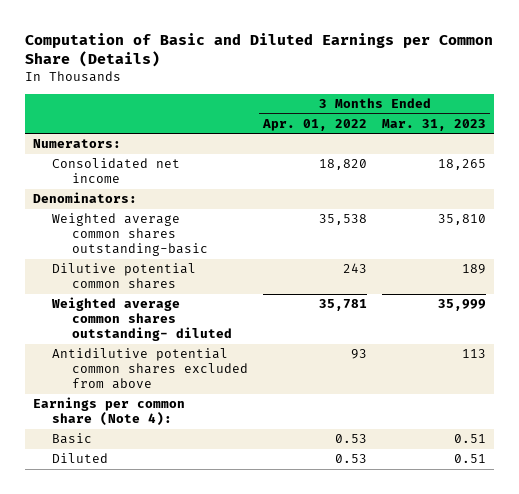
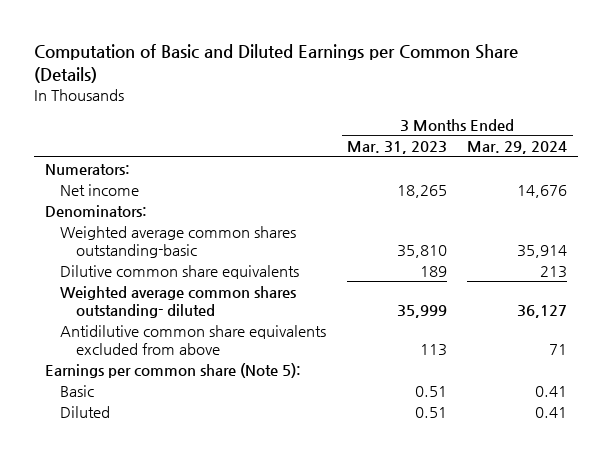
[262,118,368,131] Apr. 01, 2022 -> none
none -> [467,141,568,155] Mar. 29, 2024
[52,158,181,184] Consolidated net income -> [60,183,140,196] Net income
[52,263,197,290] Dilutive potential common shares -> [60,264,300,279] Dilutive common share equivalents
[52,348,248,390] Antidilutive potential common shares excluded from above -> [60,324,327,355] Antidilutive common share equivalents excluded from above
[32,397,185,427] Earnings per common share (Note 4): -> [44,362,301,378] Earnings per common share (Note 5):

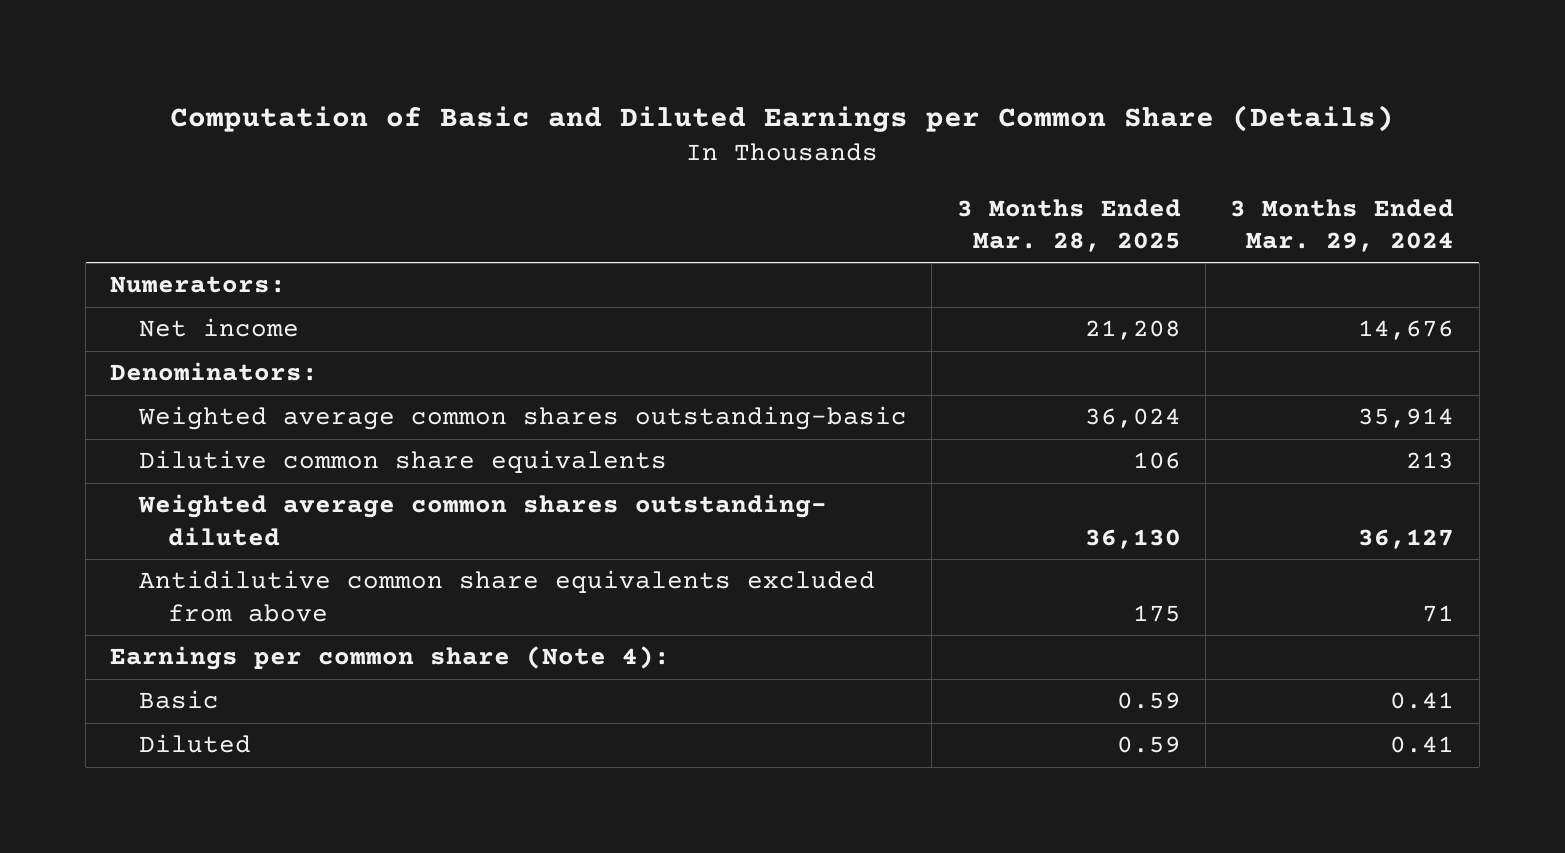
[346,141,447,155] Mar. 31, 2023 -> none
none -> [956,198,1181,252] 3 Months Ended Mar. 28, 2025
[44,362,301,378] Earnings per common share (Note 5): -> [110,646,671,671] Earnings per common share (Note 4):

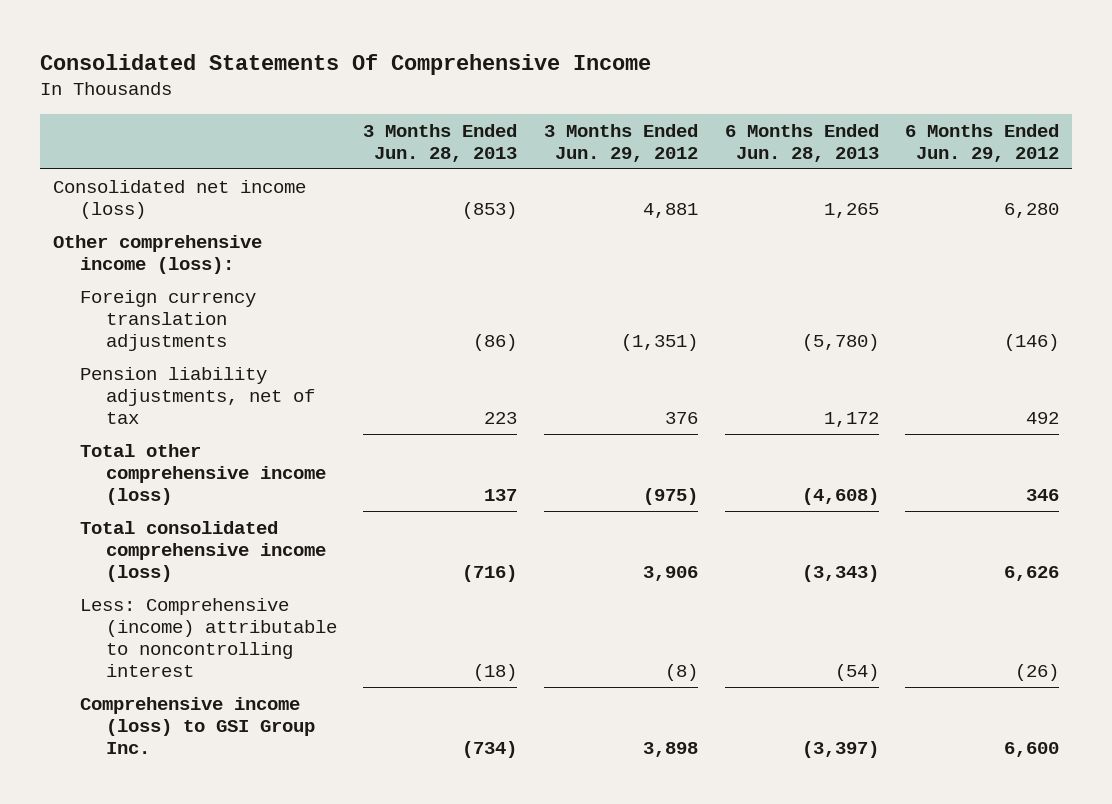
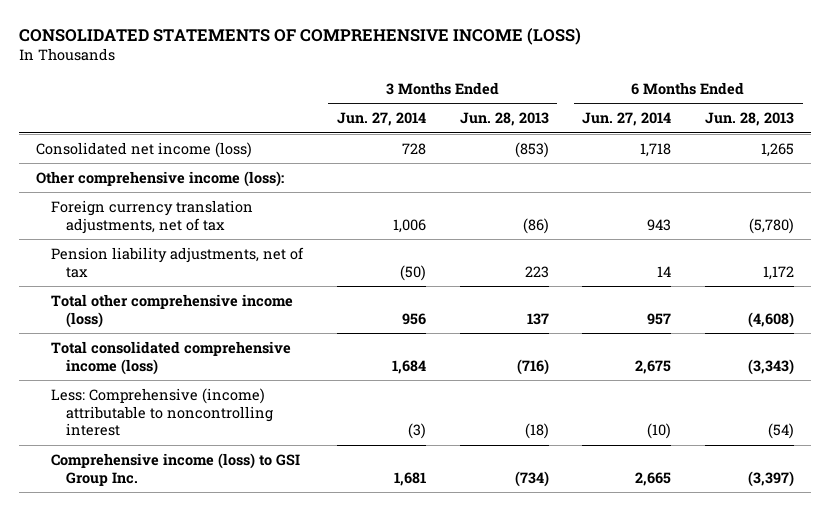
[39,53,651,75] Consolidated Statements Of Comprehensive Income -> [18,28,581,46] CONSOLIDATED STATEMENTS OF COMPREHENSIVE INCOME (LOSS)
[543,123,698,162] 3 Months Ended Jun. 29, 2012 -> none
[905,123,1060,162] 6 Months Ended Jun. 29, 2012 -> none
none -> [336,112,426,127] Jun. 27, 2014
none -> [582,112,672,127] Jun. 27, 2014
[79,289,256,351] Foreign currency translation adjustments -> [50,199,253,234] Foreign currency translation adjustments, net of tax

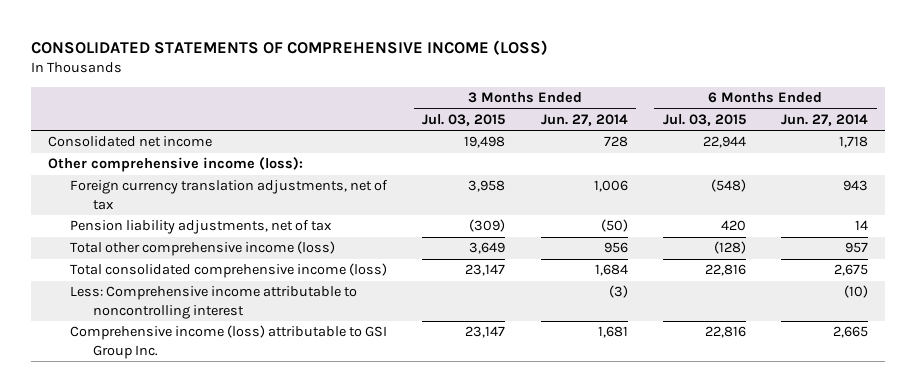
[459,112,549,127] Jun. 28, 2013 -> none
[705,112,795,127] Jun. 28, 2013 -> none
none -> [422,113,506,126] Jul. 03, 2015
none -> [662,113,746,126] Jul. 03, 2015
[35,141,252,158] Consolidated net income (loss) -> [48,136,213,148] Consolidated net income
[50,387,273,437] Less: Comprehensive (income) attributable to noncontrolling interest -> [70,286,358,319] Less: Comprehensive income attributable to noncontrolling interest
[50,452,300,486] Comprehensive income (loss) to GSI Group Inc. -> [70,325,388,359] Comprehensive income (loss) attributable to GSI Group Inc.

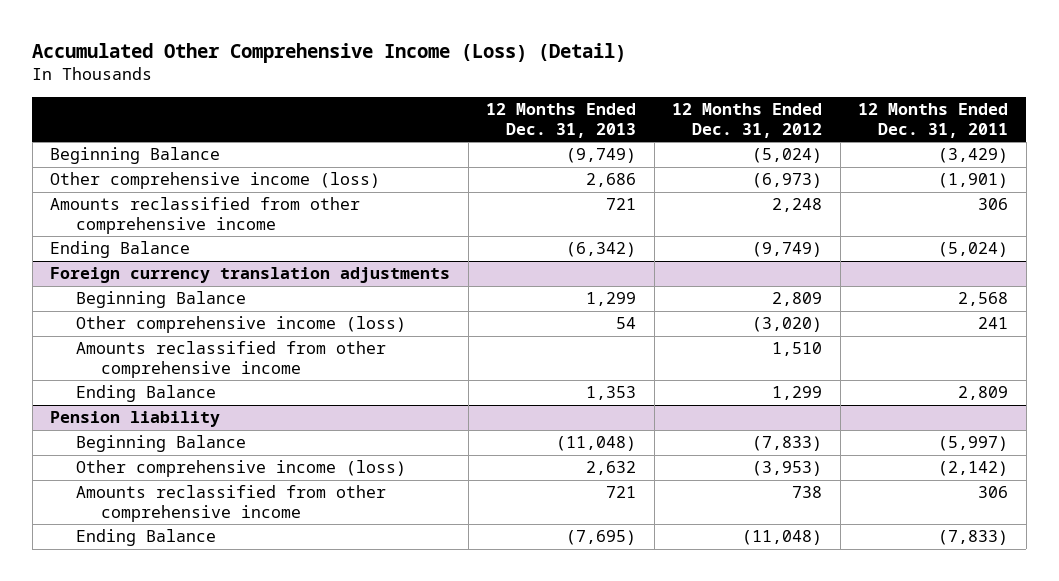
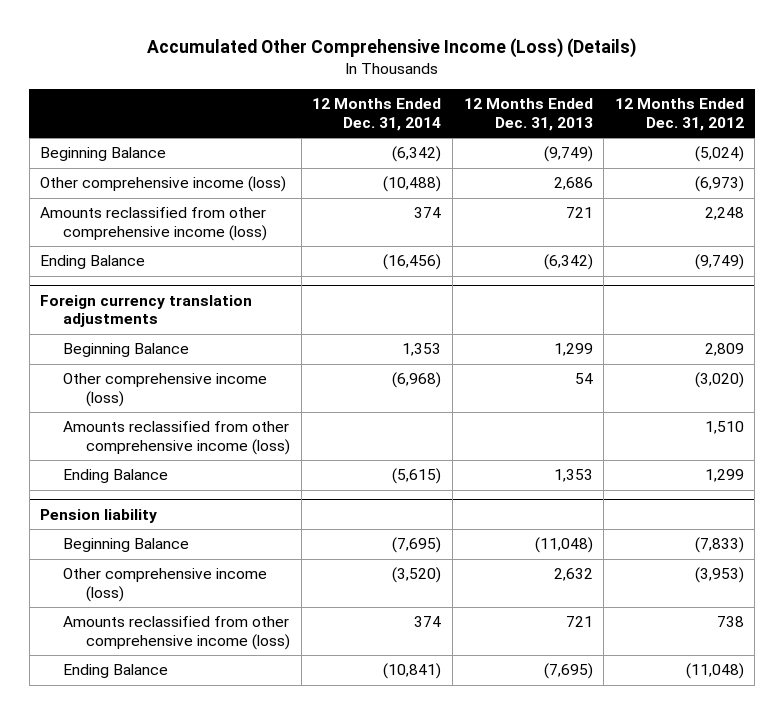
[32,43,627,64] Accumulated Other Comprehensive Income (Loss) (Detail) -> [147,37,637,58] Accumulated Other Comprehensive Income (Loss) (Details)
[858,103,1009,138] 12 Months Ended Dec. 31, 2011 -> none
none -> [312,98,442,132] 12 Months Ended Dec. 31, 2014
[50,197,361,234] Amounts reclassified from other comprehensive income -> [40,207,268,242] Amounts reclassified from other comprehensive income (loss)
[75,341,386,378] Amounts reclassified from other comprehensive income -> [63,421,290,456] Amounts reclassified from other comprehensive income (loss)
[75,485,386,522] Amounts reclassified from other comprehensive income -> [63,616,290,651] Amounts reclassified from other comprehensive income (loss)

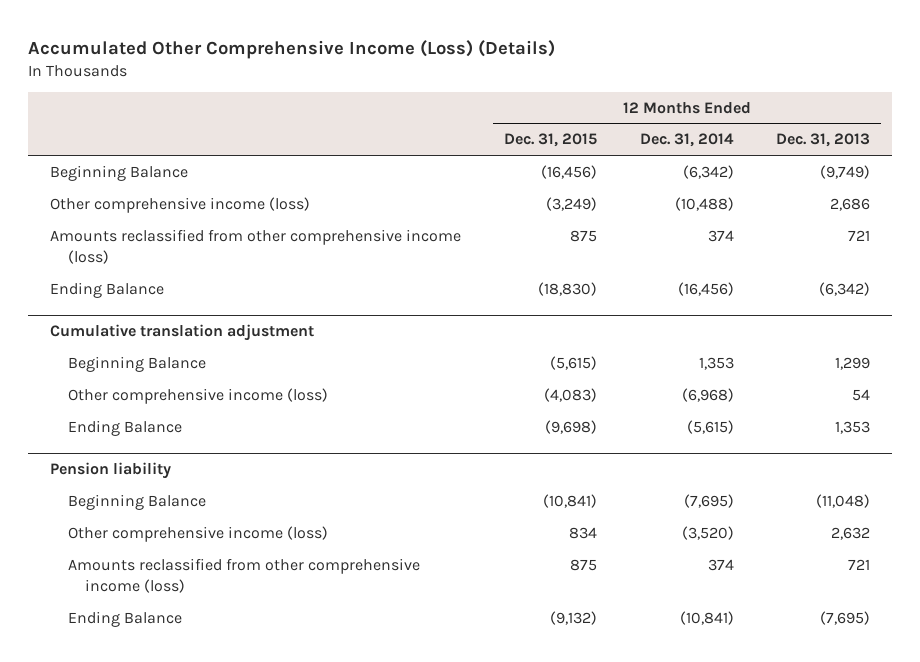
[614,98,744,132] 12 Months Ended Dec. 31, 2012 -> none
none -> [503,133,597,148] Dec. 31, 2015
[40,294,253,328] Foreign currency translation adjustments -> [49,324,314,342] Cumulative translation adjustment
[63,421,290,456] Amounts reclassified from other comprehensive income (loss) -> none

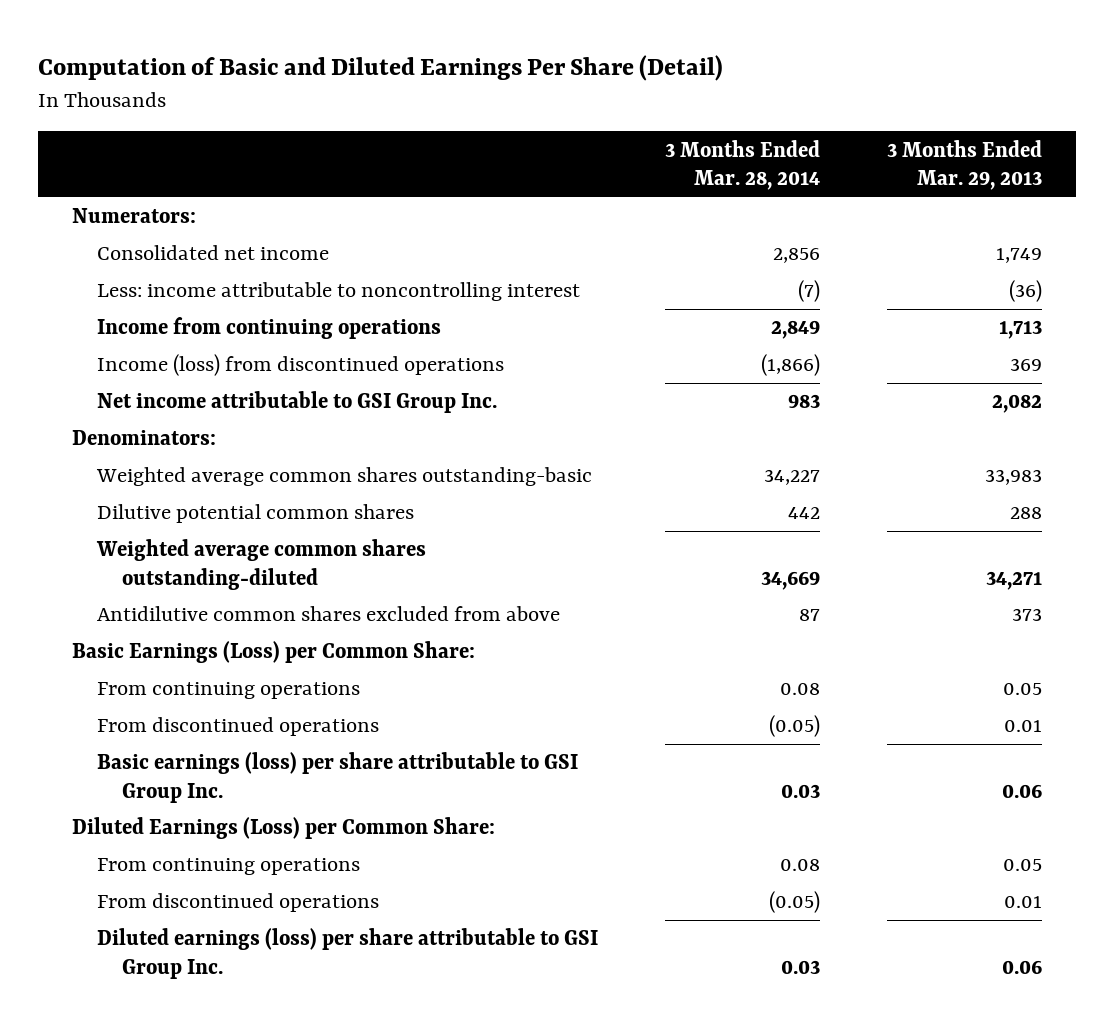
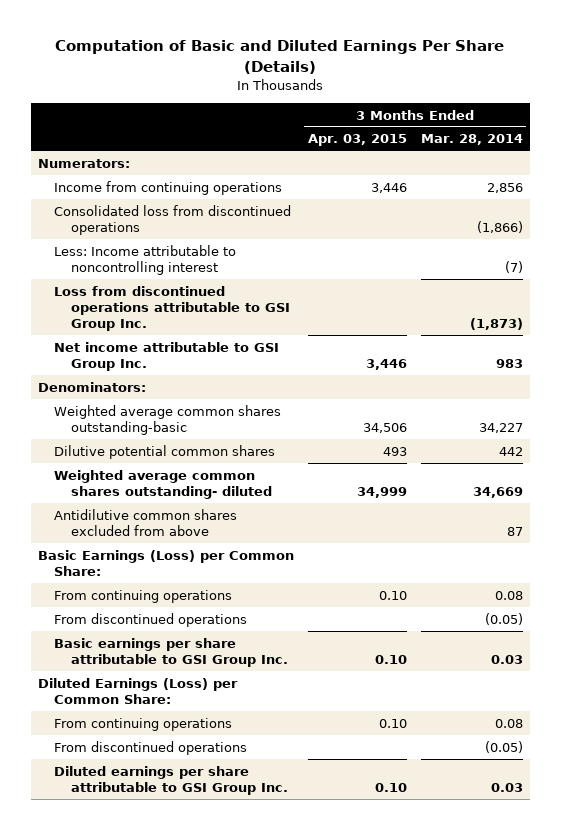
[38,55,724,82] Computation of Basic and Diluted Earnings Per Share (Detail) -> [55,40,505,74] Computation of Basic and Diluted Earnings Per Share (Details)
[887,139,1043,190] 3 Months Ended Mar. 29, 2013 -> none
none -> [307,134,407,147] Apr. 03, 2015
[96,317,441,340] Income from continuing operations -> none
[96,245,329,261] Consolidated net income -> [54,180,283,195] Income from continuing operations
none -> [54,204,292,235] Consolidated loss from discontinued operations
[96,282,580,302] Less: income attributable to noncontrolling interest -> [54,244,237,275] Less: Income attributable to noncontrolling interest
[96,354,504,377] Income (loss) from discontinued operations -> [54,285,290,331] Loss from discontinued operations attributable to GSI Group Inc.
[761,354,821,377] (1,866) -> [469,317,523,330] (1,873)
[95,539,426,590] Weighted average common shares outstanding-diluted -> [54,469,272,499] Weighted average common shares outstanding- diluted
[96,752,578,803] Basic earnings (loss) per share attributable to GSI Group Inc. -> [54,637,288,667] Basic earnings per share attributable to GSI Group Inc.
[96,928,598,979] Diluted earnings (loss) per share attributable to GSI Group Inc. -> [54,765,288,795] Diluted earnings per share attributable to GSI Group Inc.

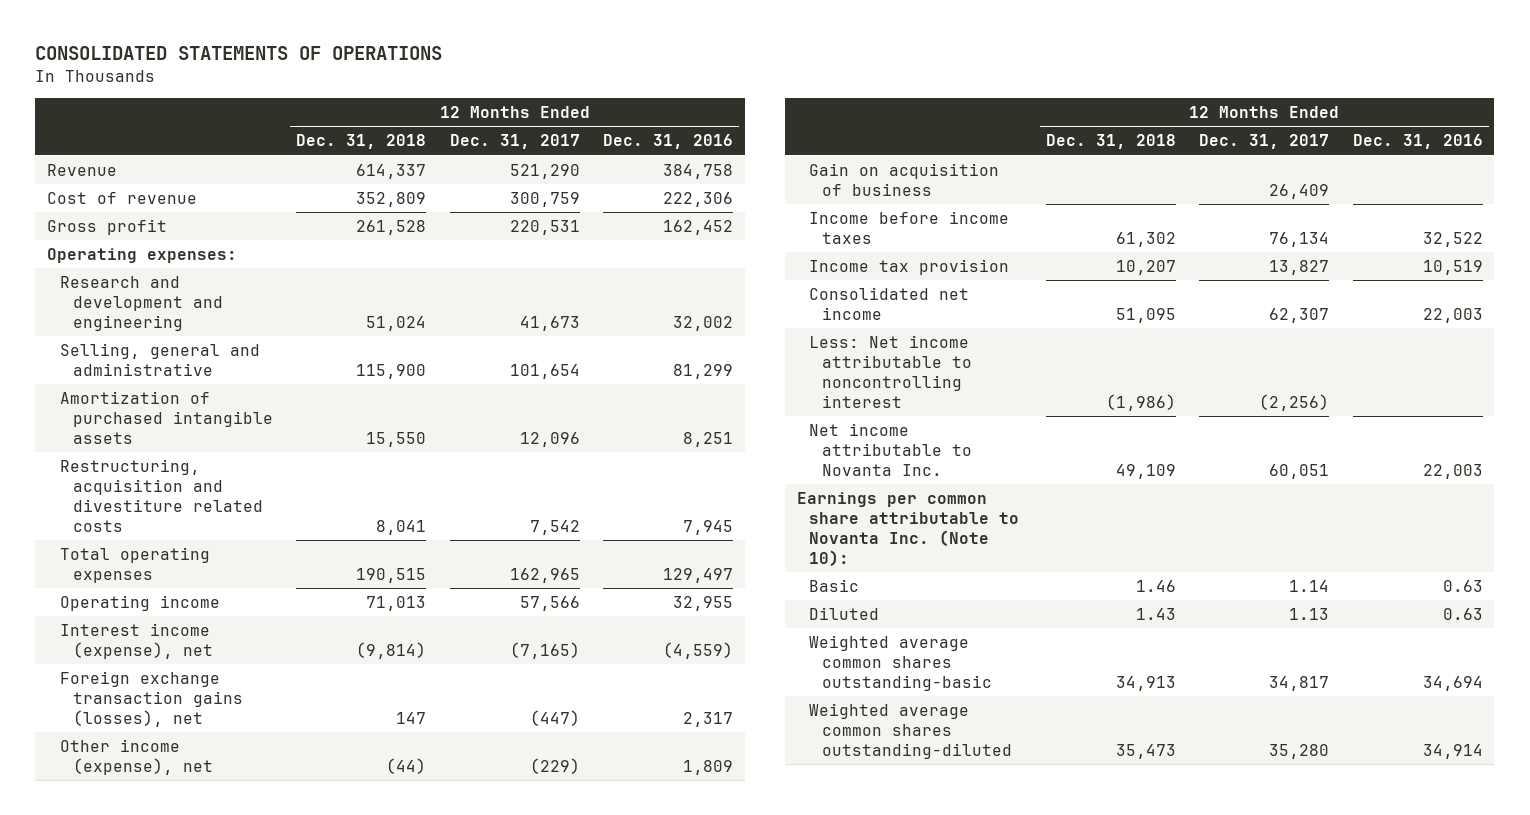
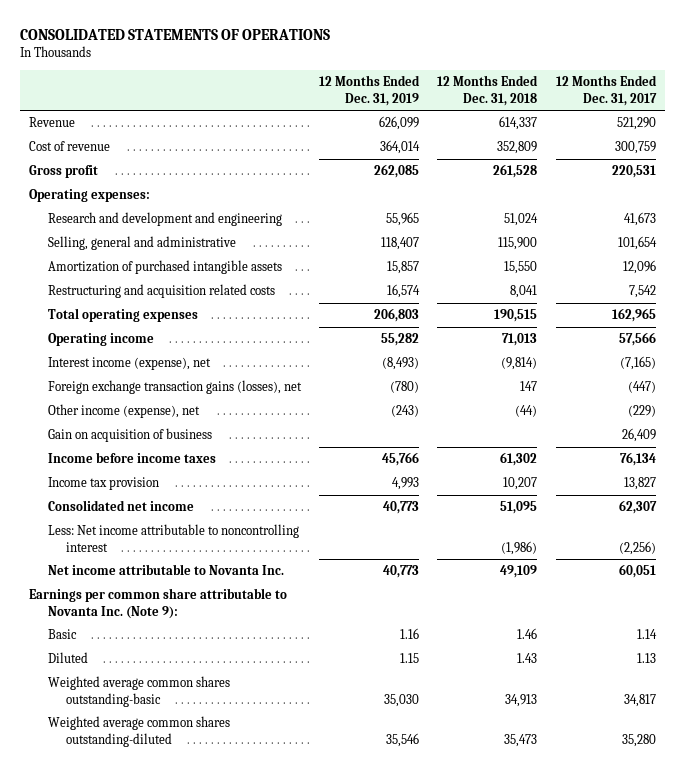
[602,134,733,150] Dec. 31, 2016 -> none
none -> [318,75,420,106] 12 Months Ended Dec. 31, 2019
[59,459,263,533] Restructuring, acquisition and divestiture related costs -> [47,284,275,299] Restructuring and acquisition related costs
[796,492,1020,567] Earnings per common share attributable to Novanta Inc. (Note 10): -> [29,588,288,619] Earnings per common share attributable to Novanta Inc. (Note 9):

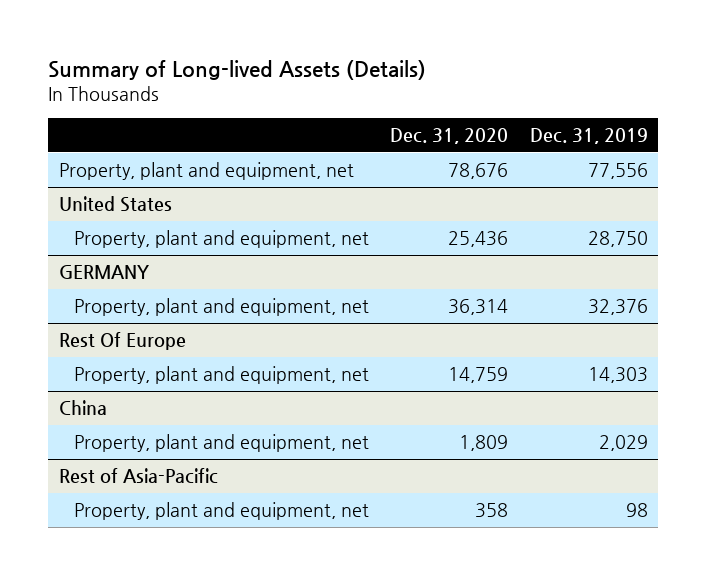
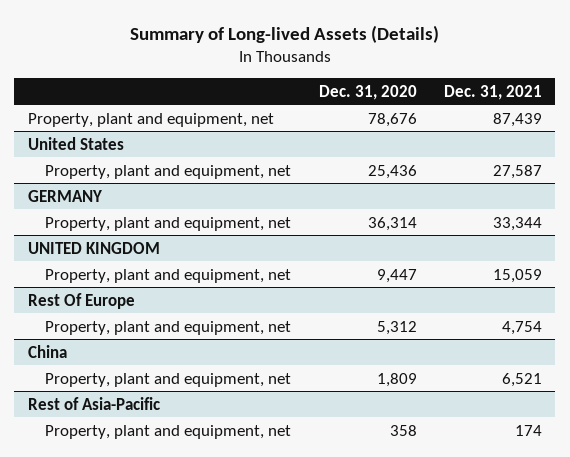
[529,128,648,145] Dec. 31, 2019 -> none
none -> [443,84,542,100] Dec. 31, 2021
none -> [27,241,160,254] UNITED KINGDOM
none -> [45,268,292,283] Property, plant and equipment, net
[448,367,509,384] 14,759 -> [376,320,417,335] 5,312

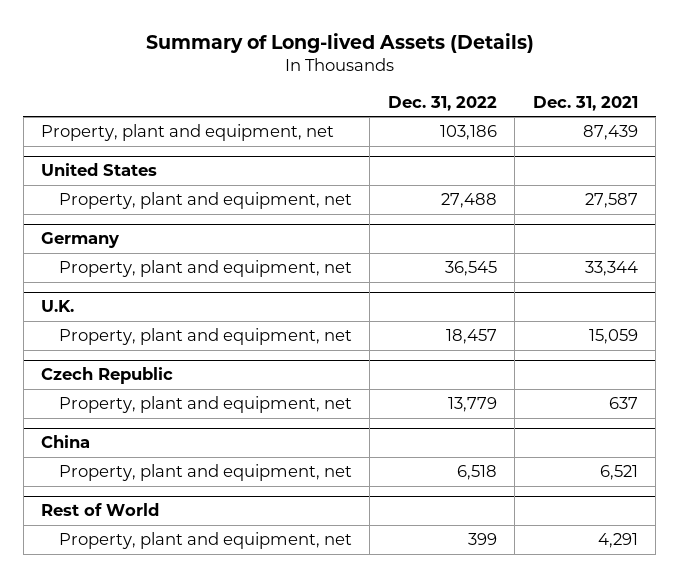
[318,84,417,100] Dec. 31, 2020 -> none
none -> [387,95,497,111] Dec. 31, 2022
[27,189,102,202] GERMANY -> [41,232,120,249] Germany
[27,241,160,254] UNITED KINGDOM -> [41,300,75,313] U.K.
[27,292,135,309] Rest Of Europe -> none
none -> [41,367,174,385] Czech Republic
[501,320,542,335] 4,754 -> [608,397,638,410] 637
[27,396,160,410] Rest of Asia-Pacific -> none
none -> [41,503,160,517] Rest of World
[514,424,542,436] 174 -> [597,533,638,549] 4,291

